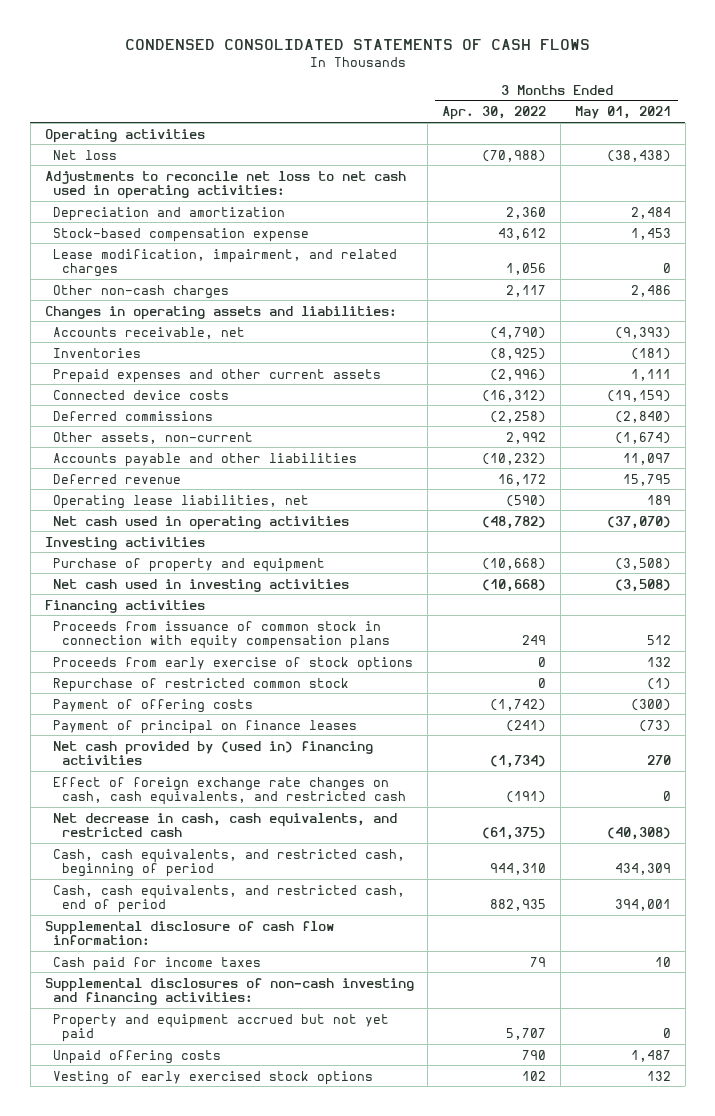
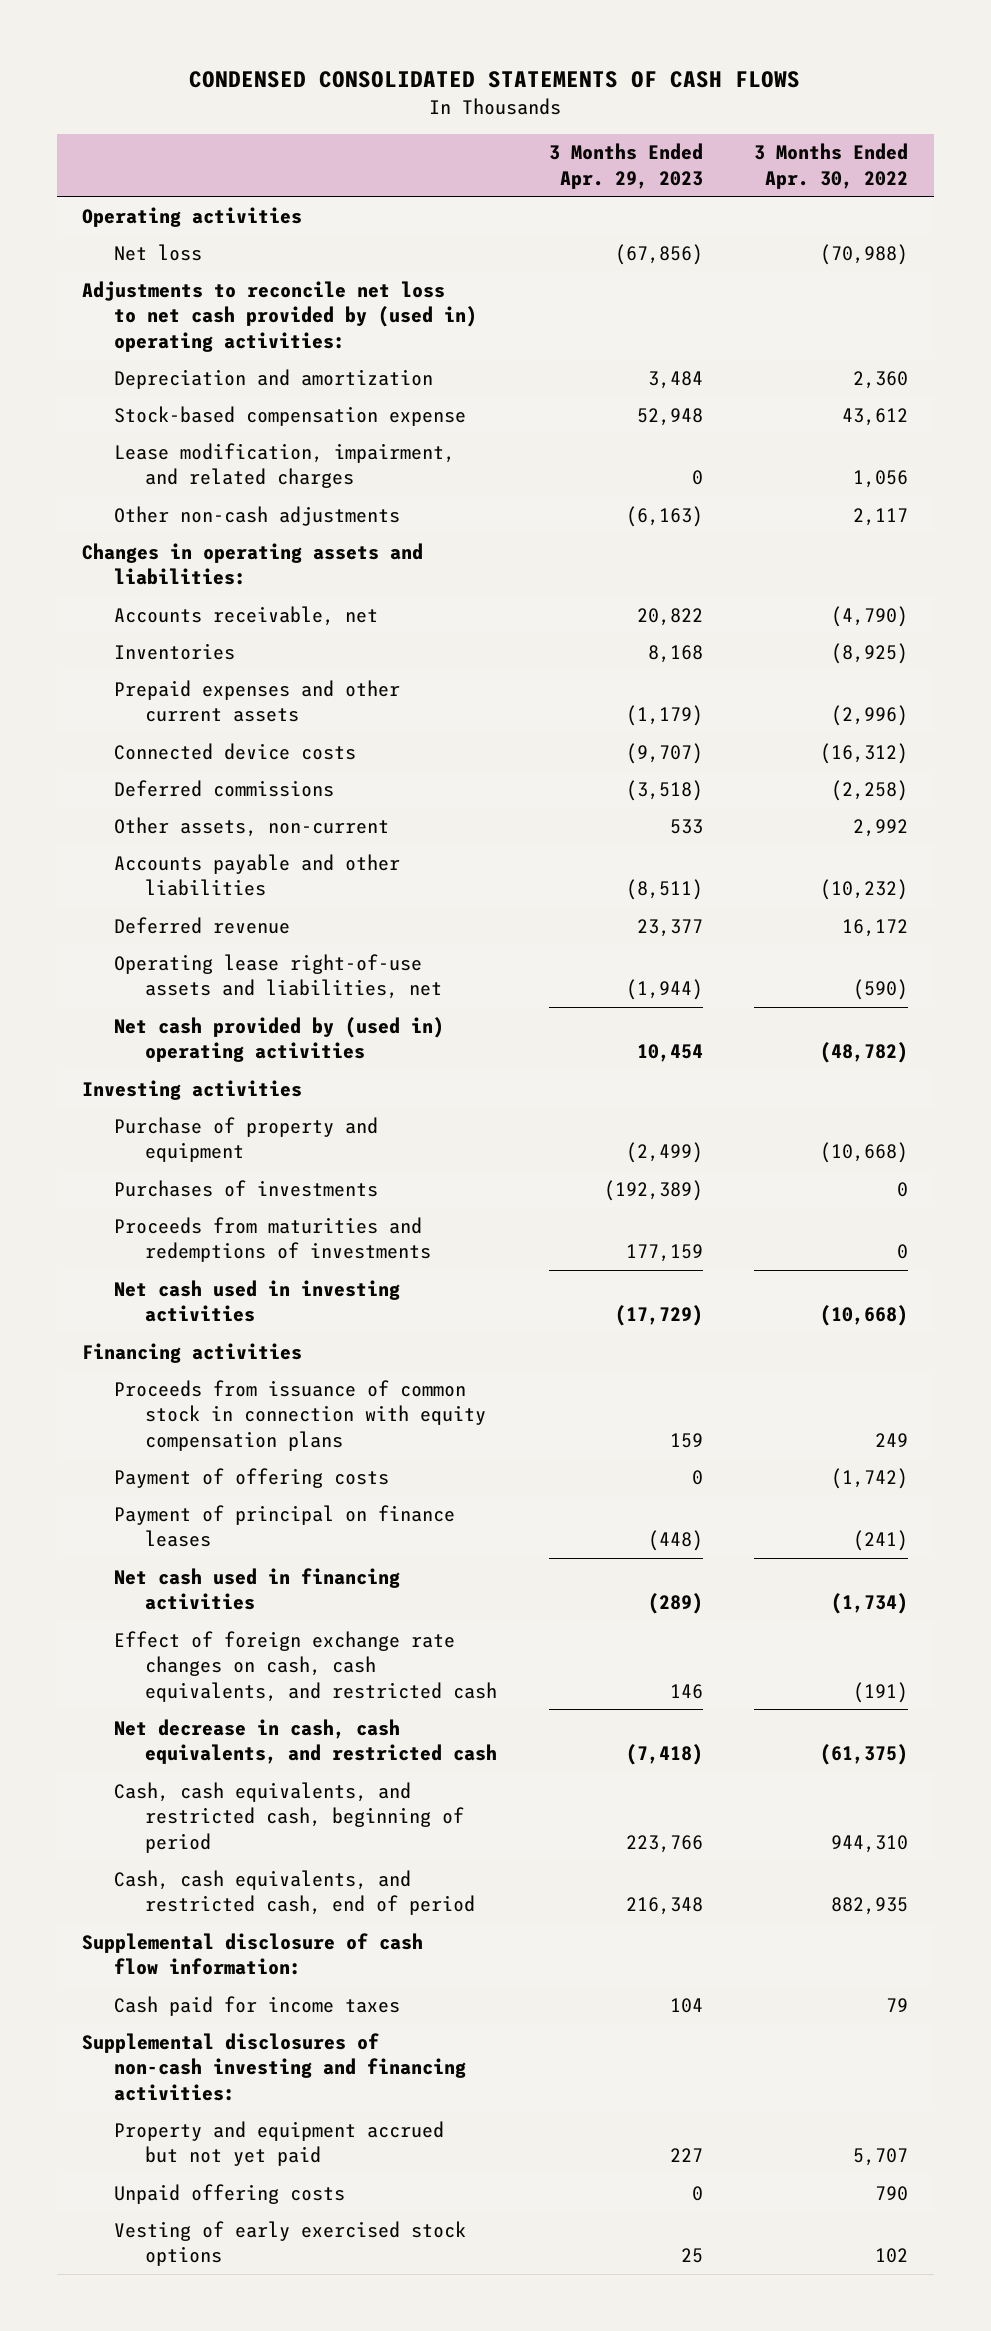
[574,106,671,120] May 01, 2021 -> none
none -> [548,143,703,189] 3 Months Ended Apr. 29, 2023
[44,170,406,200] Adjustments to reconcile net loss to net cash used in operating activities: -> [82,280,477,352] Adjustments to reconcile net loss to net cash provided by (used in) operating activities:
[53,284,230,299] Other non-cash charges -> [113,505,400,526] Other non-cash adjustments
[53,494,310,509] Operating lease liabilities, net -> none
none -> [113,953,443,1000] Operating lease right-of-use assets and liabilities, net
[53,515,350,530] Net cash used in operating activities -> [113,1016,444,1063] Net cash provided by (used in) operating activities
none -> [113,1179,378,1197] Purchases of investments
none -> [113,1216,432,1263] Proceeds from maturities and redemptions of investments
[53,656,414,671] Proceeds from early exercise of stock options -> none
[53,677,350,692] Repurchase of restricted common stock -> none
[53,740,374,766] Net cash provided by (used in) financing activities -> [113,1567,400,1611] Net cash used in financing activities

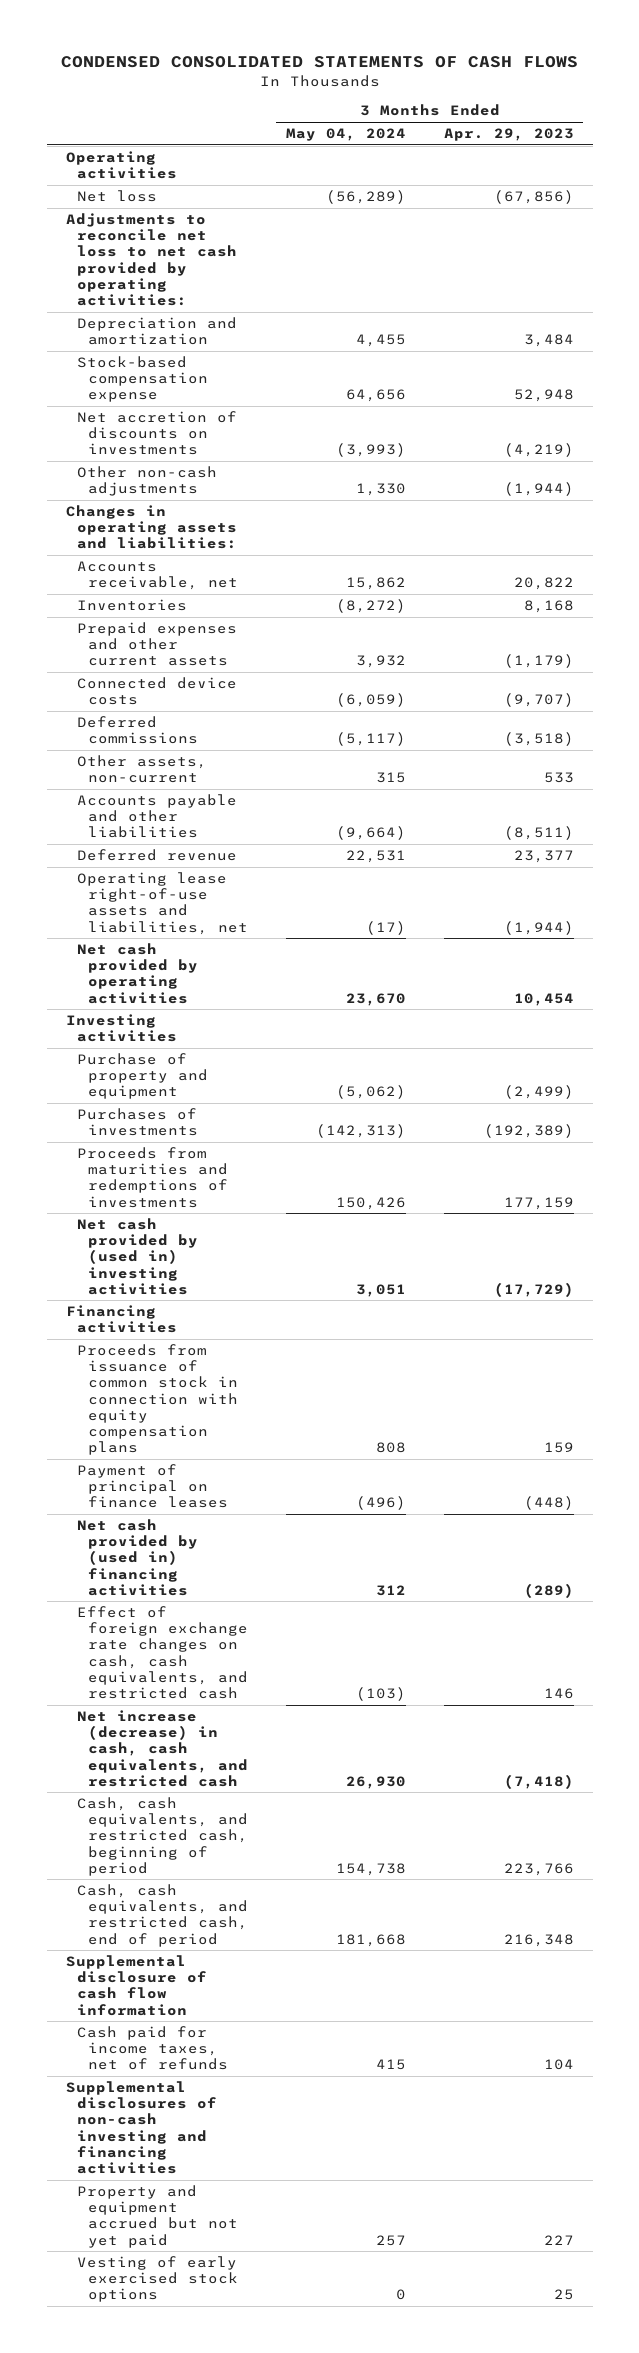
[754,143,909,189] 3 Months Ended Apr. 30, 2022 -> none
none -> [285,128,406,142] May 04, 2024
[82,280,477,352] Adjustments to reconcile net loss to net cash provided by (used in) operating activities: -> [65,213,237,306] Adjustments to reconcile net loss to net cash provided by operating activities:
[113,442,455,489] Lease modification, impairment, and related charges -> none
none -> [76,411,237,456] Net accretion of discounts on investments
[625,505,703,527] (6,163) -> [503,482,574,497] (1,944)
[113,1016,444,1063] Net cash provided by (used in) operating activities -> [76,943,198,1004] Net cash provided by operating activities
[113,1279,400,1323] Net cash used in investing activities -> [76,1218,198,1295] Net cash provided by (used in) investing activities
[113,1467,389,1488] Payment of offering costs -> none
[113,1567,400,1611] Net cash used in financing activities -> [76,1519,198,1596] Net cash provided by (used in) financing activities
[113,1718,498,1765] Net decrease in cash, cash equivalents, and restricted cash -> [76,1710,248,1787] Net increase (decrease) in cash, cash equivalents, and restricted cash
[82,1932,424,1976] Supplemental disclosure of cash flow information: -> [65,1955,207,2016] Supplemental disclosure of cash flow information
[113,1995,400,2016] Cash paid for income taxes -> [76,2026,228,2071] Cash paid for income taxes, net of refunds
[82,2032,466,2101] Supplemental disclosures of non-cash investing and financing activities: -> [65,2081,217,2174] Supplemental disclosures of non-cash investing and financing activities
[113,2183,345,2204] Unpaid offering costs -> none

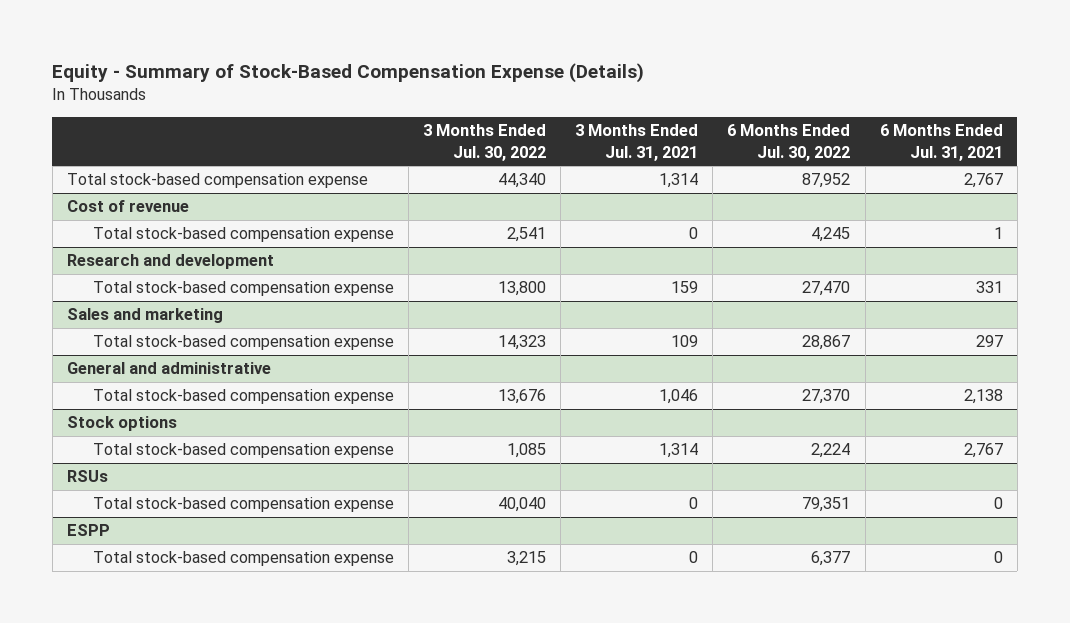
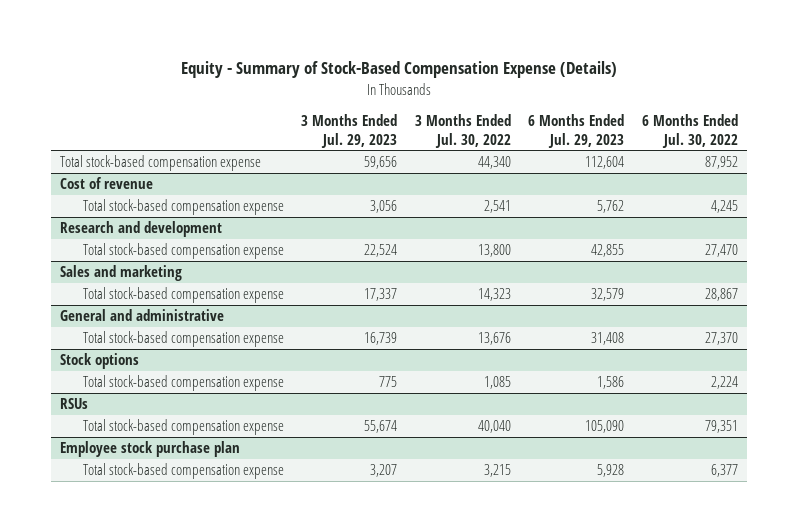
[575,124,699,161] 3 Months Ended Jul. 31, 2021 -> none
[879,124,1003,161] 6 Months Ended Jul. 31, 2021 -> none
none -> [301,114,398,148] 3 Months Ended Jul. 29, 2023
none -> [528,114,625,148] 6 Months Ended Jul. 29, 2023
[67,524,111,537] ESPP -> [59,441,240,458] Employee stock purchase plan

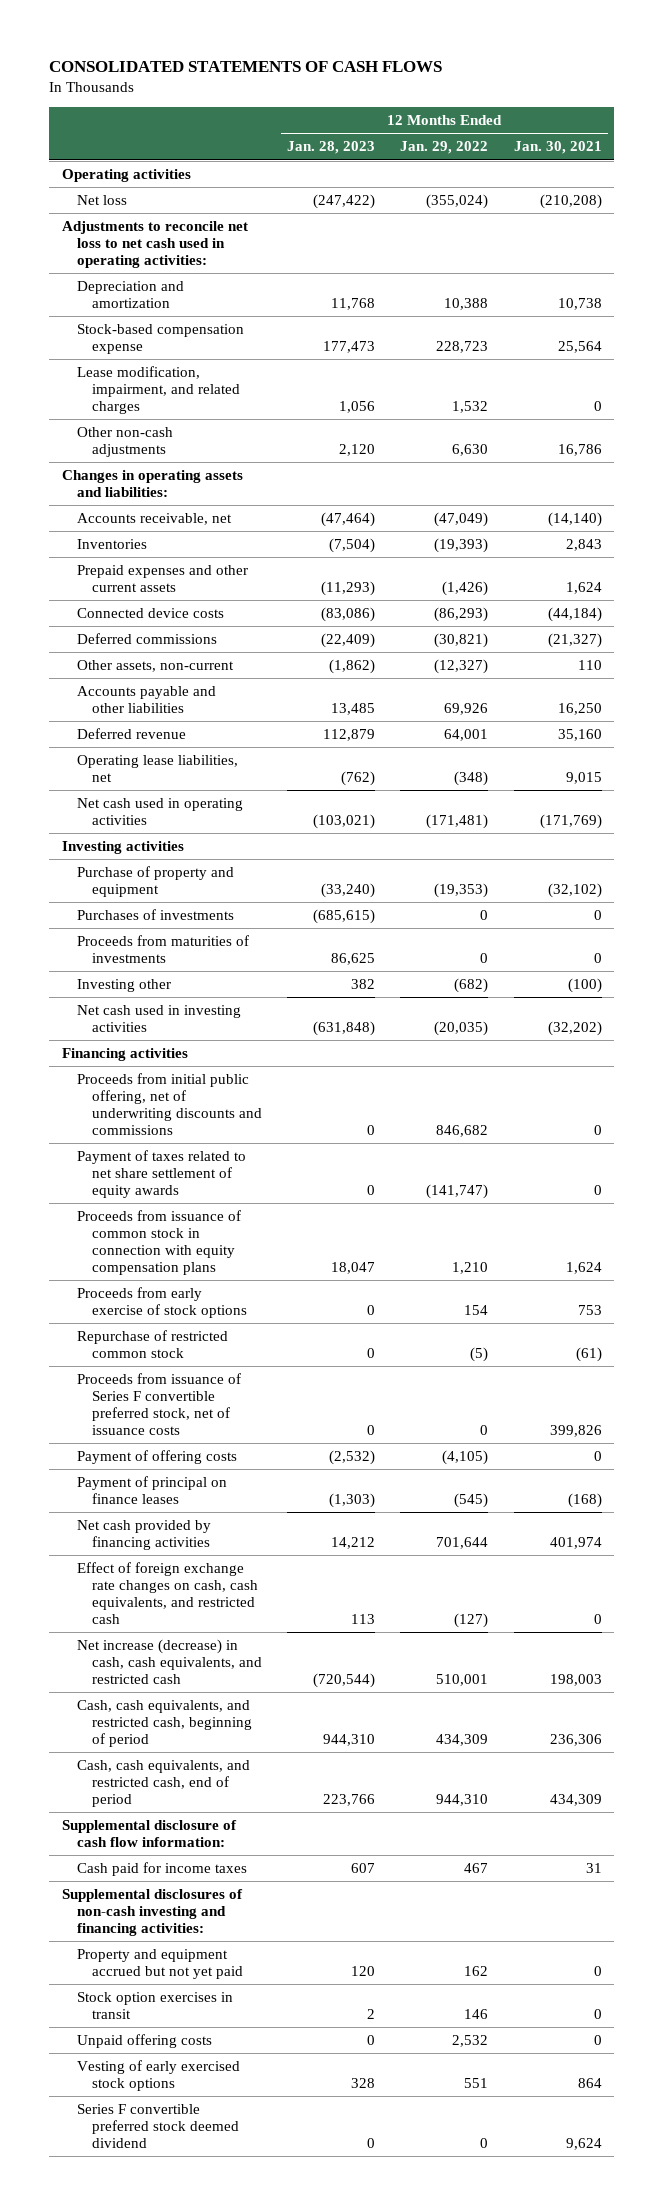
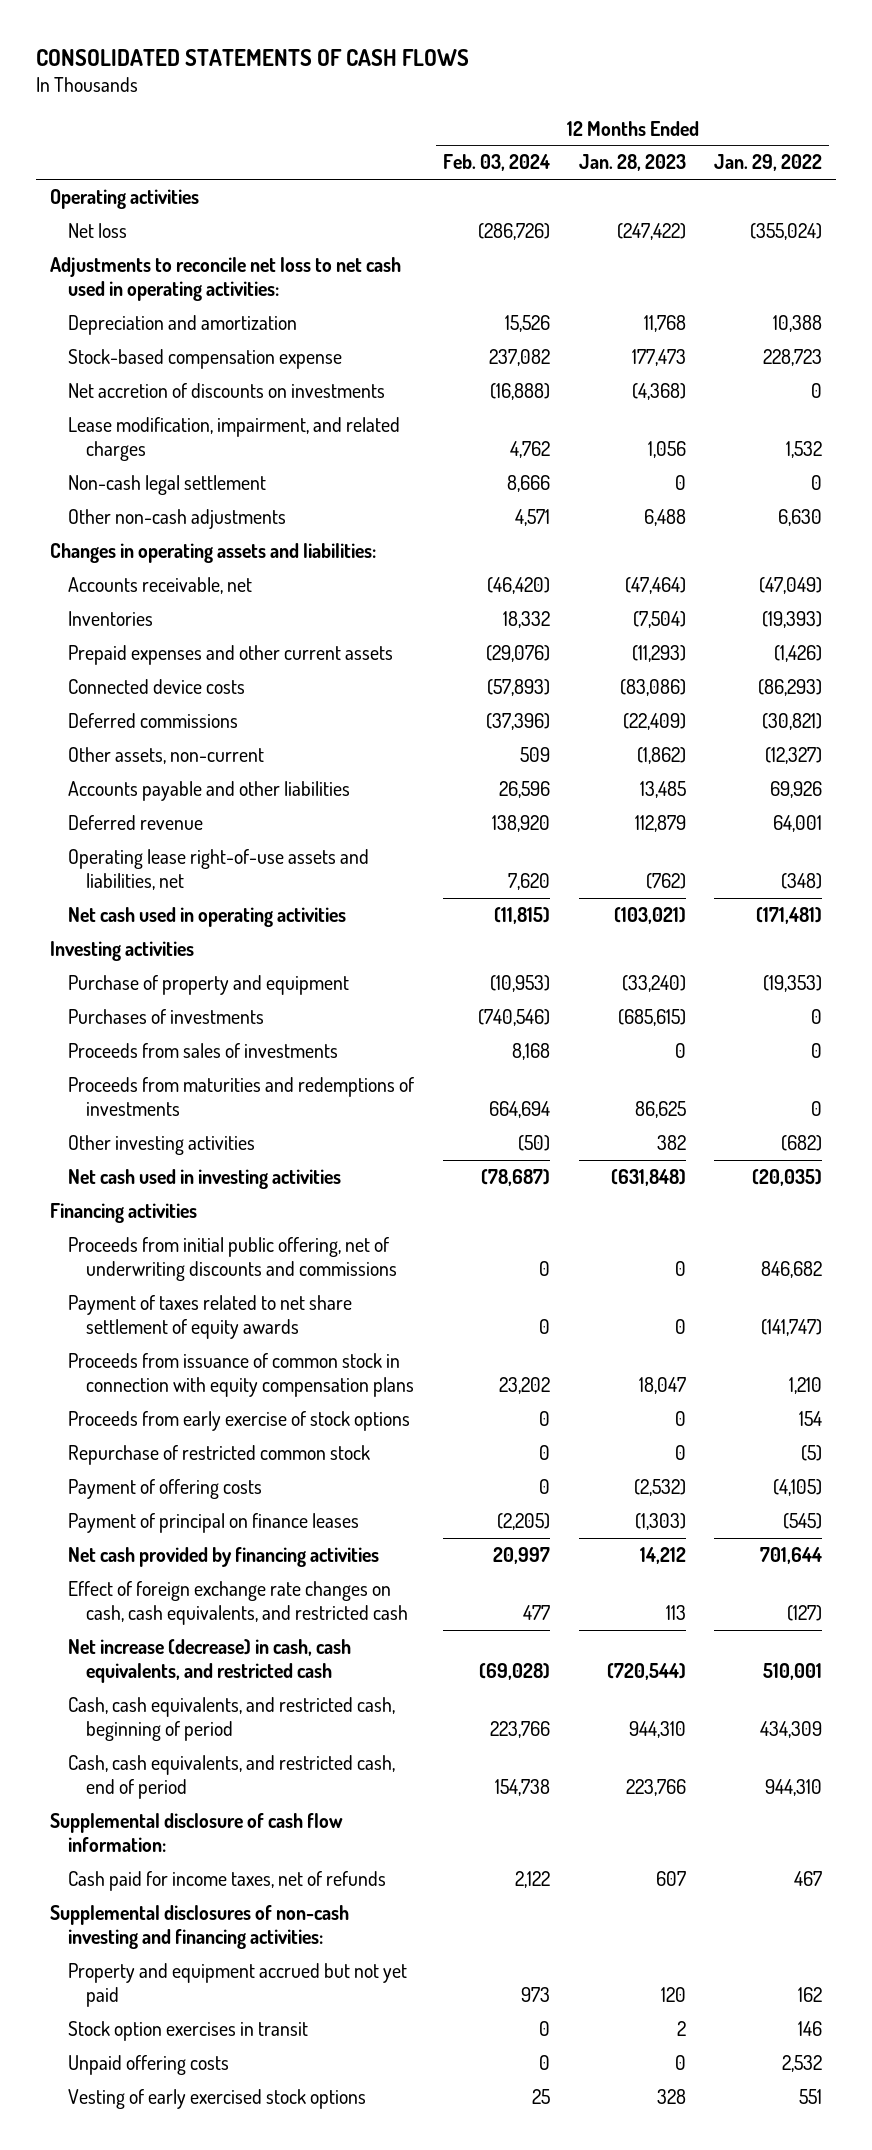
[513,141,602,155] Jan. 30, 2021 -> none
none -> [443,154,551,172] Feb. 03, 2024
none -> [68,382,386,398] Net accretion of discounts on investments
none -> [68,474,267,495] Non-cash legal settlement
[338,444,375,457] 2,120 -> [643,508,686,526] 6,488
[76,754,238,783] Operating lease liabilities, net -> [68,848,370,891] Operating lease right-of-use assets and liabilities, net
none -> [68,1042,339,1058] Proceeds from sales of investments
[76,934,249,964] Proceeds from maturities of investments -> [68,1076,415,1117] Proceeds from maturities and redemptions of investments
[76,978,171,992] Investing other -> [68,1134,256,1155] Other investing activities
[76,1372,241,1436] Proceeds from issuance of Series F convertible preferred stock, net of issuance costs -> none
[76,1861,247,1876] Cash paid for income taxes -> [68,1870,387,1891] Cash paid for income taxes, net of refunds
[76,2103,239,2149] Series F convertible preferred stock deemed dividend -> none

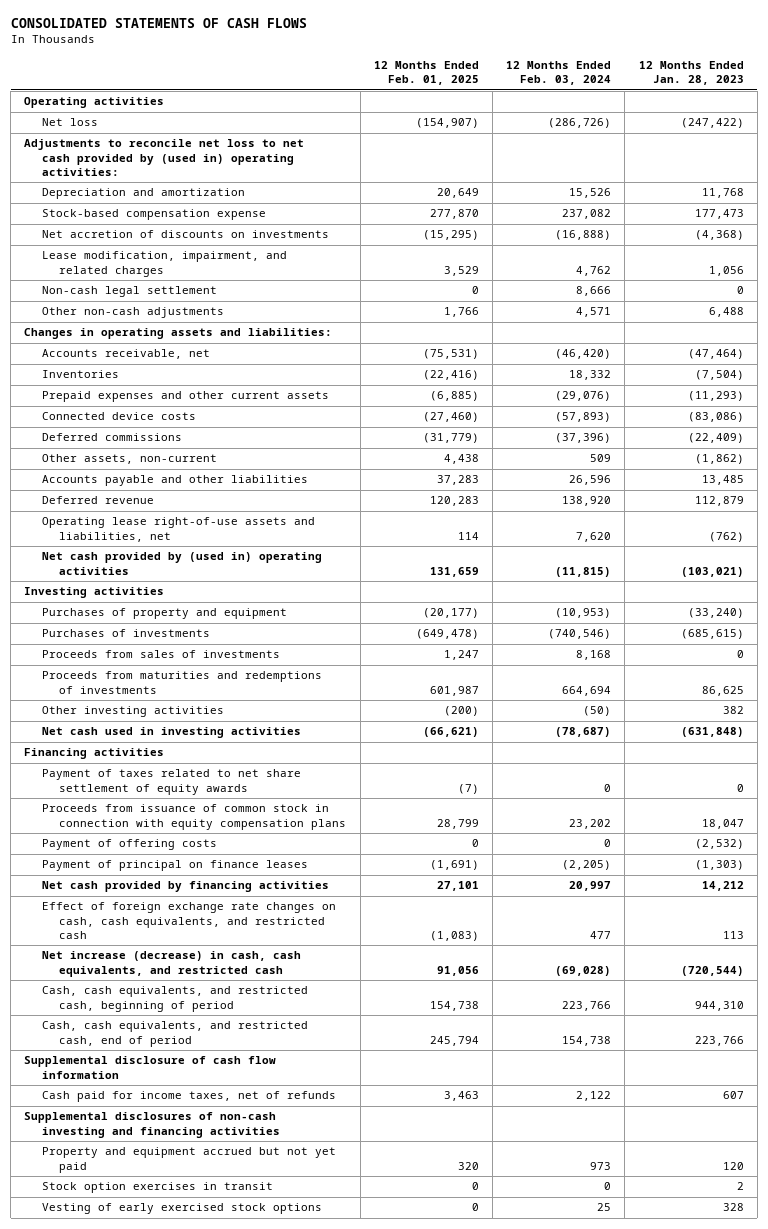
[714,154,823,172] Jan. 29, 2022 -> none
none -> [373,60,479,86] 12 Months Ended Feb. 01, 2025
[49,256,401,302] Adjustments to reconcile net loss to net cash used in operating activities: -> [24,139,305,177] Adjustments to reconcile net loss to net cash provided by (used in) operating activities:
[68,906,347,927] Net cash used in operating activities -> [41,552,322,575] Net cash provided by (used in) operating activities
[68,974,350,995] Purchase of property and equipment -> [41,608,287,620] Purchases of property and equipment
[68,1236,398,1282] Proceeds from initial public offering, net of underwriting discounts and commissions -> none
[68,1410,411,1431] Proceeds from early exercise of stock options -> none
[68,1444,371,1465] Repurchase of restricted common stock -> none
[49,1812,343,1853] Supplemental disclosure of cash flow information: -> [24,1056,277,1079] Supplemental disclosure of cash flow information
[49,1904,349,1950] Supplemental disclosures of non-cash investing and financing activities: -> [24,1112,280,1138] Supplemental disclosures of non-cash investing and financing activities
[68,2054,230,2075] Unpaid offering costs -> none

